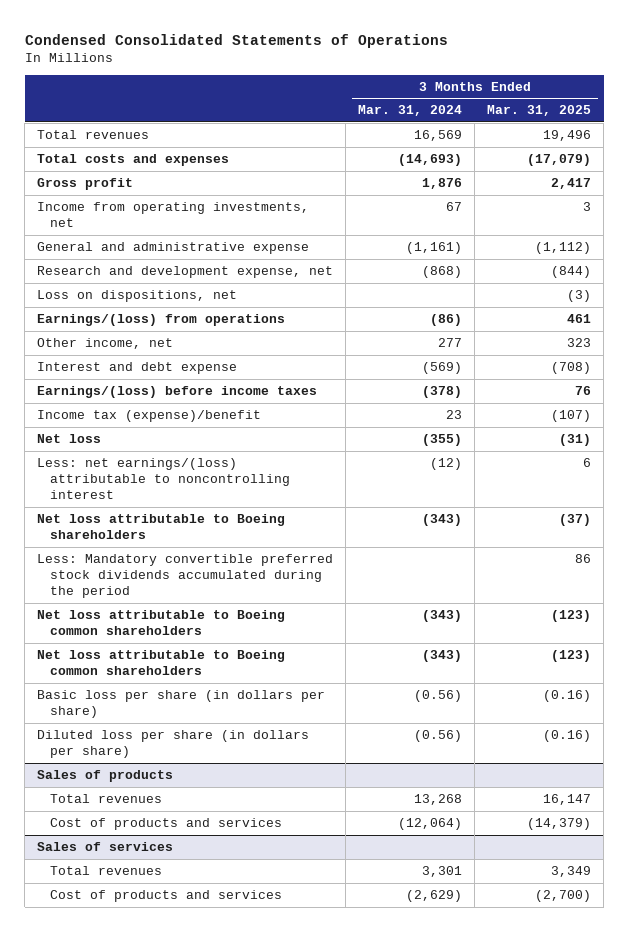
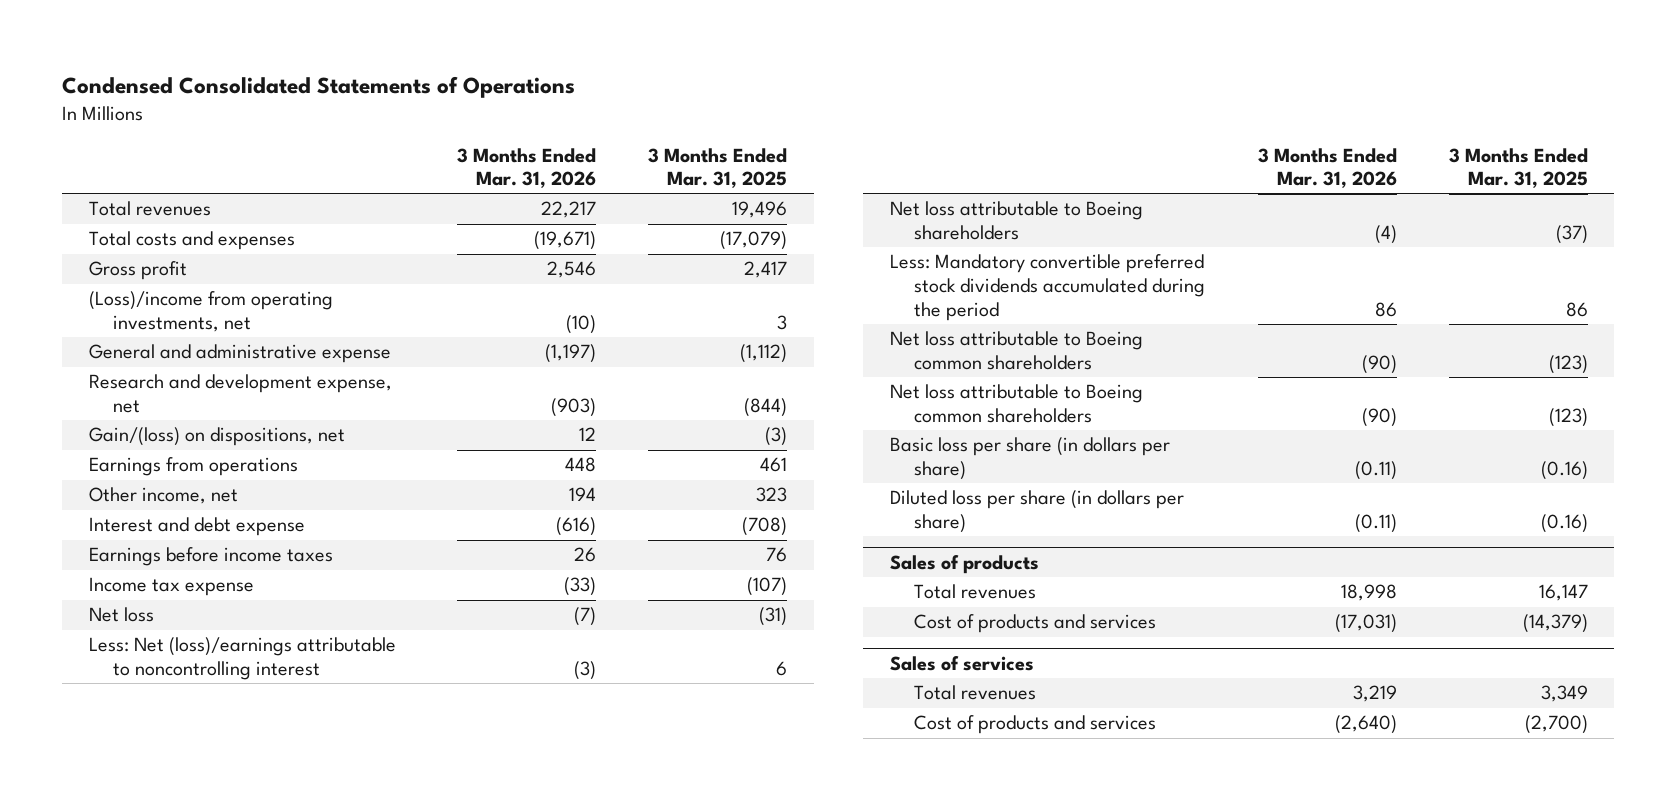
[358,105,463,117] Mar. 31, 2024 -> none
none -> [456,147,596,189] 3 Months Ended Mar. 31, 2026
[37,201,310,228] Income from operating investments, net -> [88,291,333,332] (Loss)/income from operating investments, net
[37,289,238,302] Loss on dispositions, net -> [88,427,345,447] Gain/(loss) on dispositions, net
[37,313,286,326] Earnings/(loss) from operations -> [88,457,298,477] Earnings from operations
[37,385,318,398] Earnings/(loss) before income taxes -> [88,547,333,567] Earnings before income taxes
[37,409,262,422] Income tax (expense)/benefit -> [88,577,254,597] Income tax expense
[37,457,291,500] Less: net earnings/(loss) attributable to noncontrolling interest -> [88,637,396,680] Less: Net (loss)/earnings attributable to noncontrolling interest

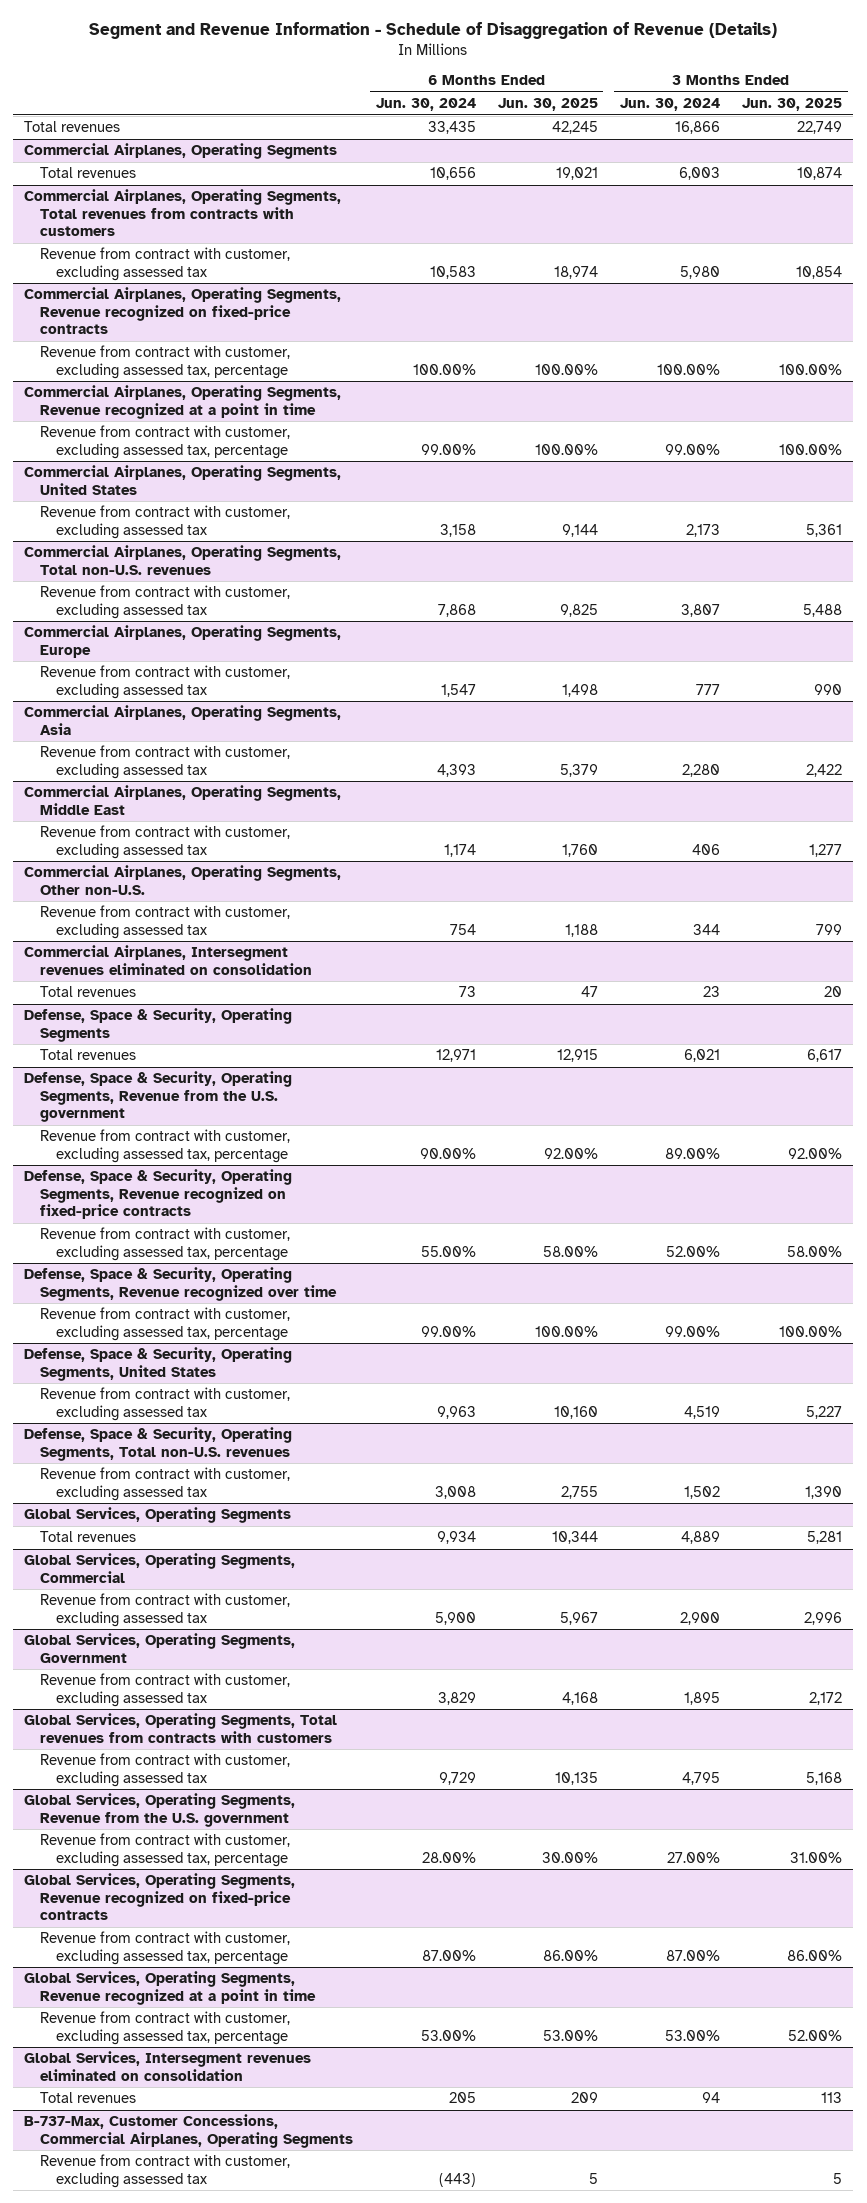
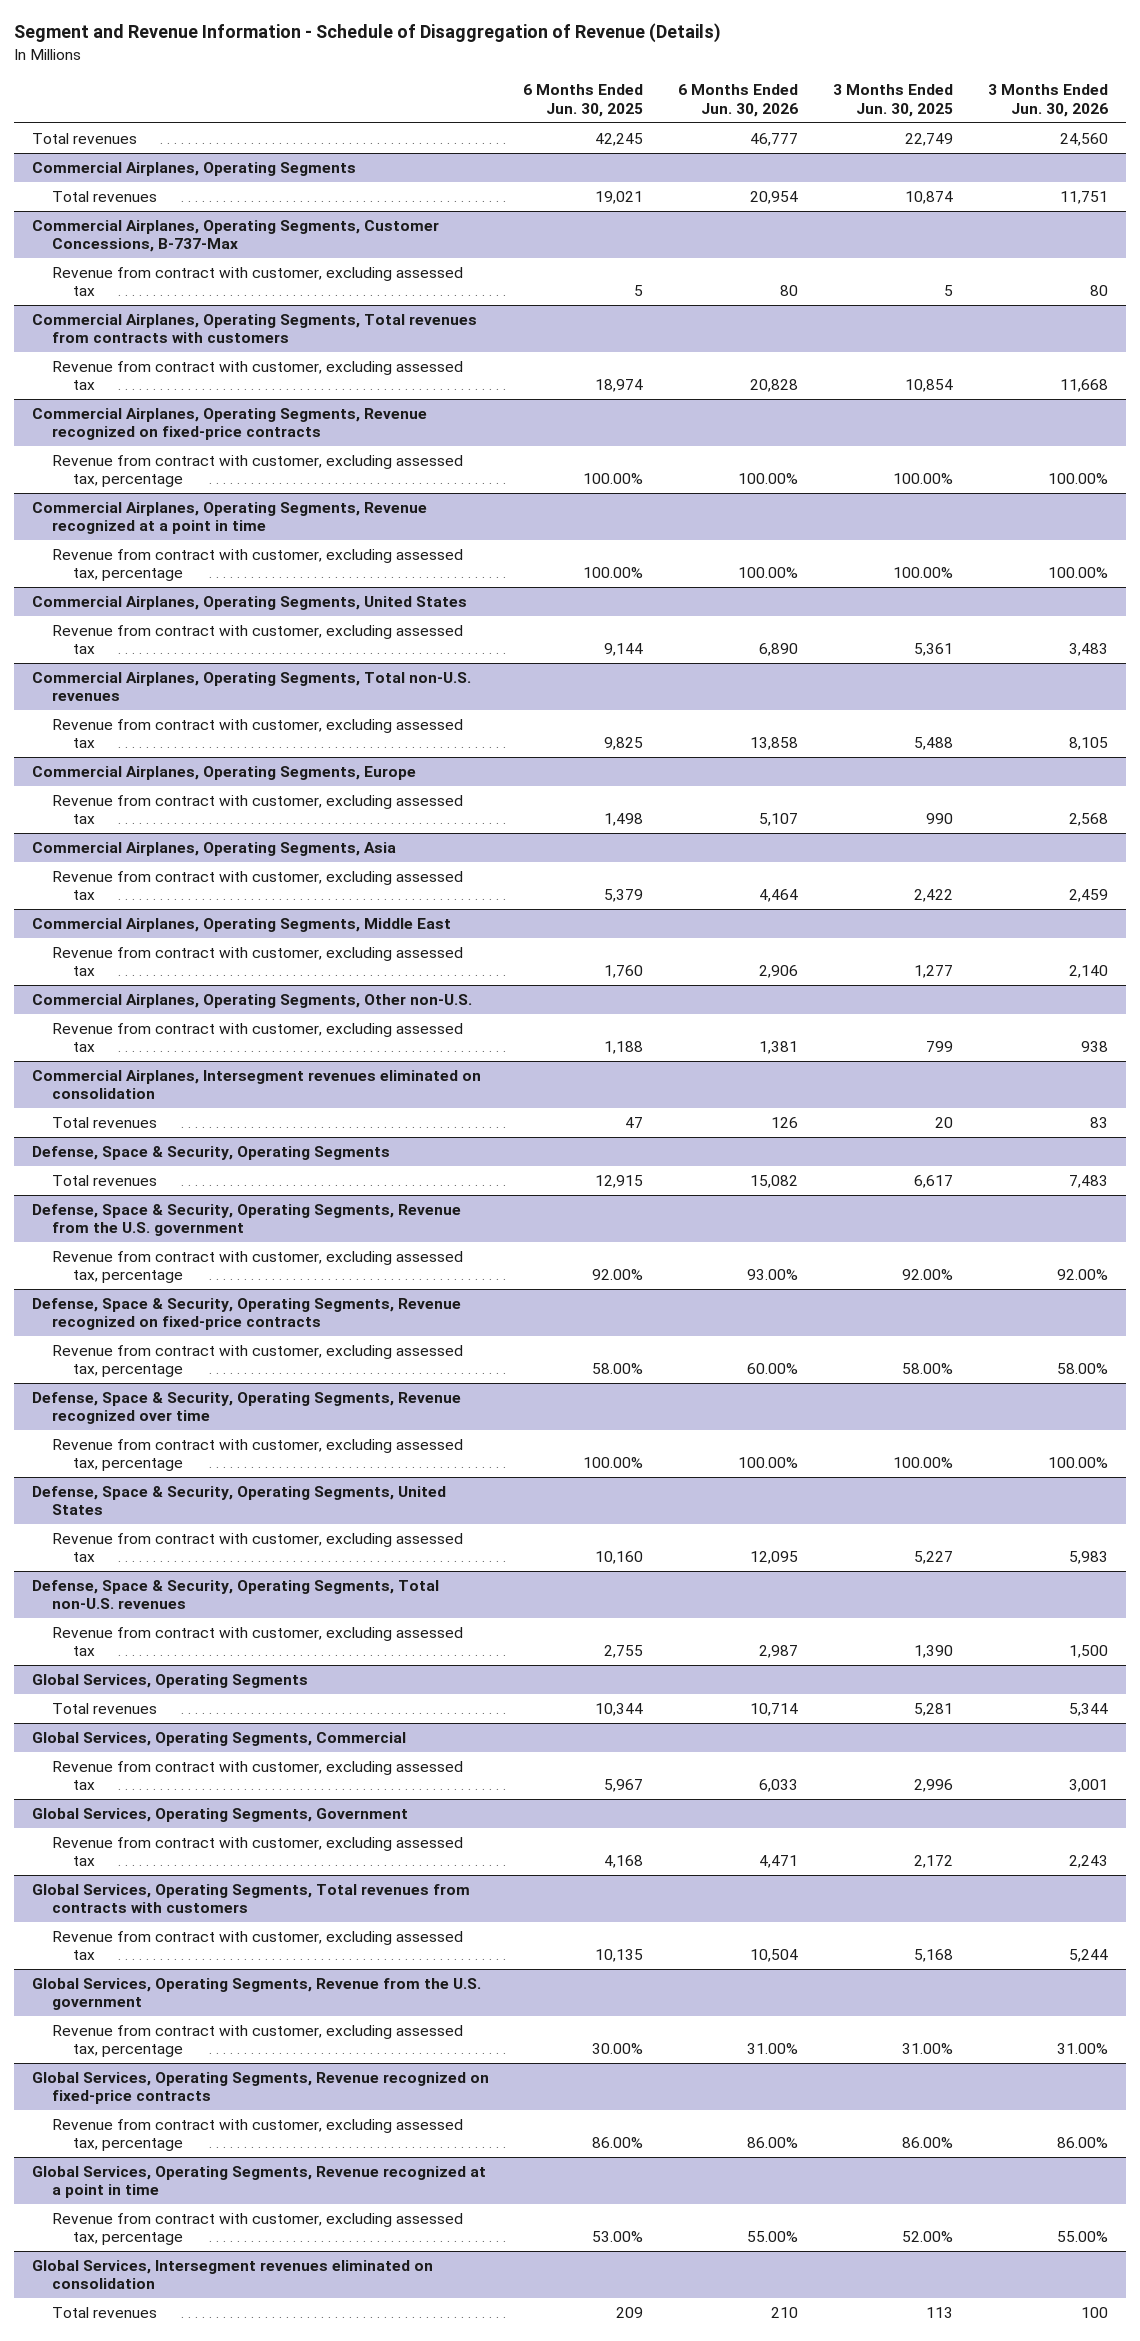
[375,98,476,112] Jun. 30, 2024 -> none
[620,98,721,112] Jun. 30, 2024 -> none
none -> [678,84,799,117] 6 Months Ended Jun. 30, 2026
none -> [988,84,1109,117] 3 Months Ended Jun. 30, 2026
none -> [31,220,439,253] Commercial Airplanes, Operating Segments, Customer Concessions, B-737-Max
none -> [52,267,464,297] Revenue from contract with customer, excluding assessed tax
[24,2114,354,2148] B-737-Max, Customer Concessions, Commercial Airplanes, Operating Segments -> none
[40,2154,291,2188] Revenue from contract with customer, excluding assessed tax -> none

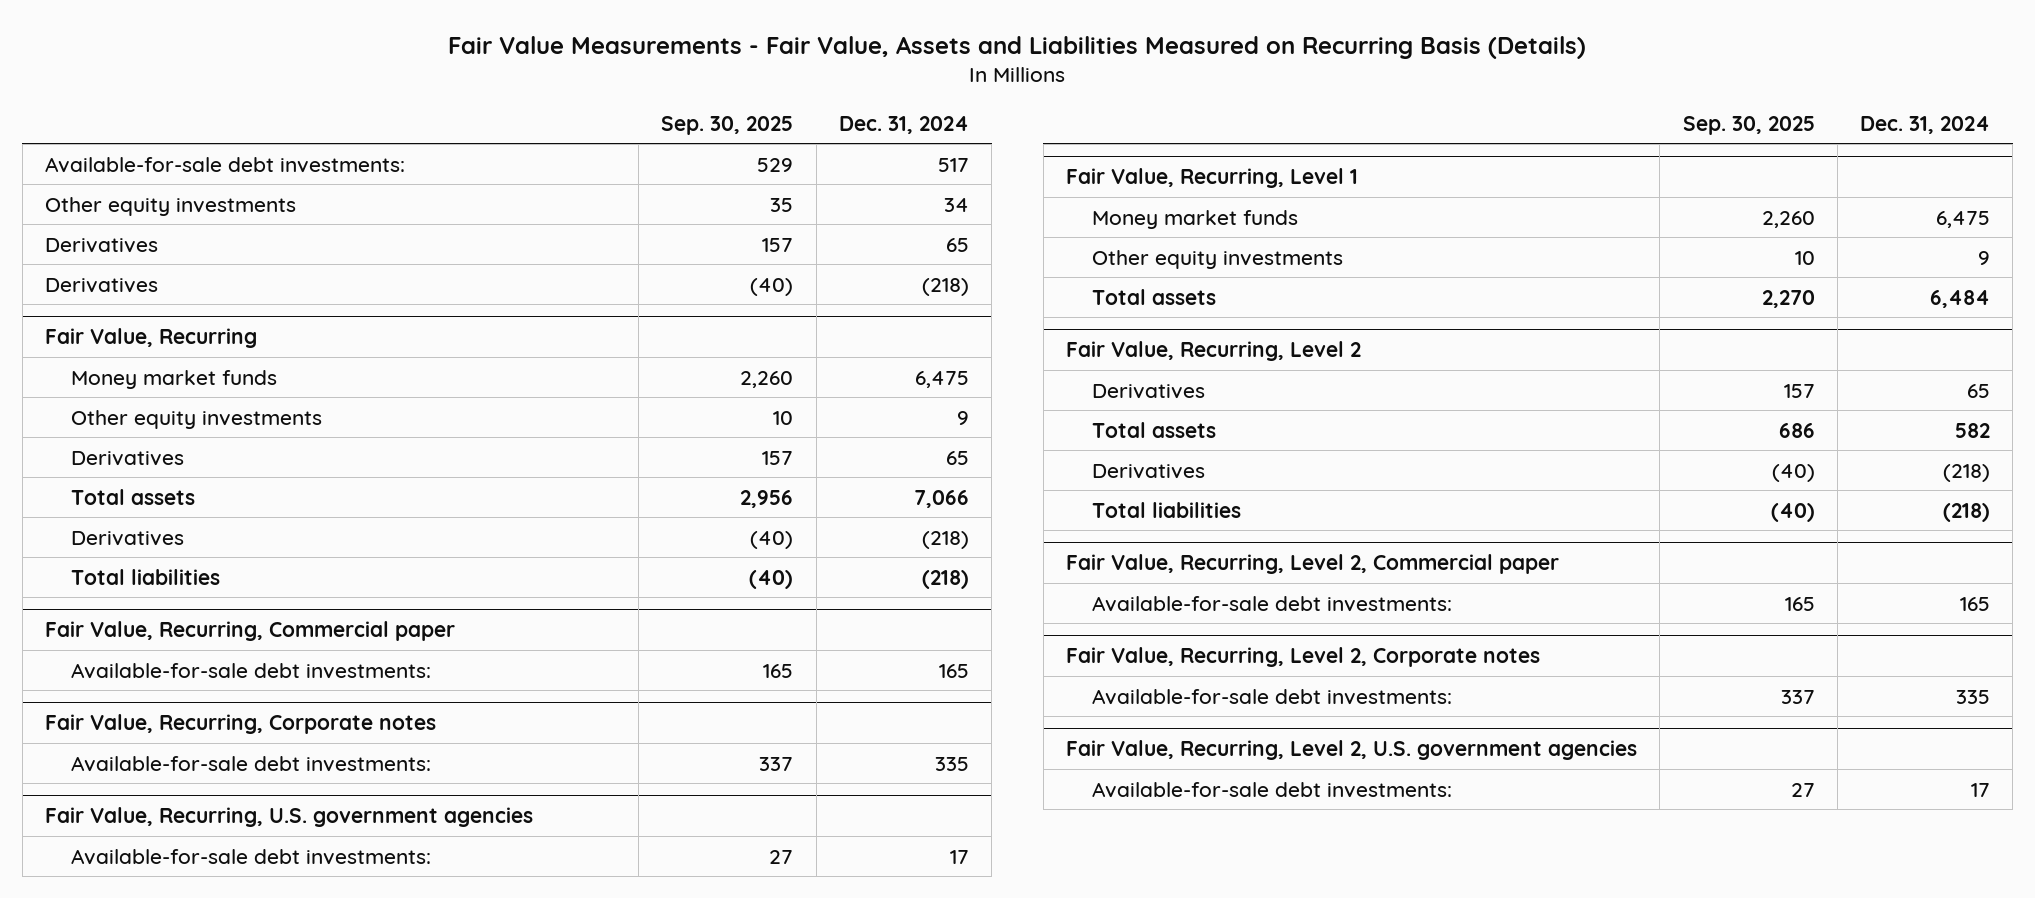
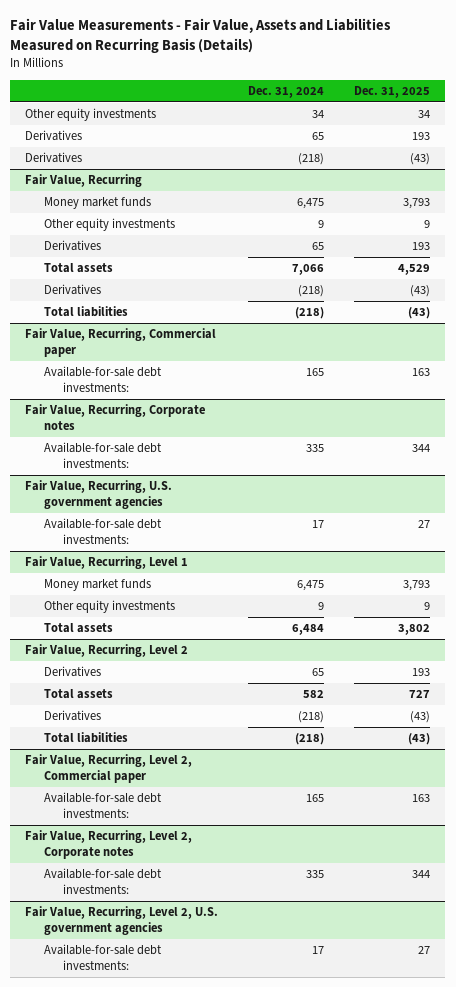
[661,115,794,135] Sep. 30, 2025 -> none
none -> [354,85,431,98] Dec. 31, 2025
[44,156,405,173] Available-for-sale debt investments: -> none

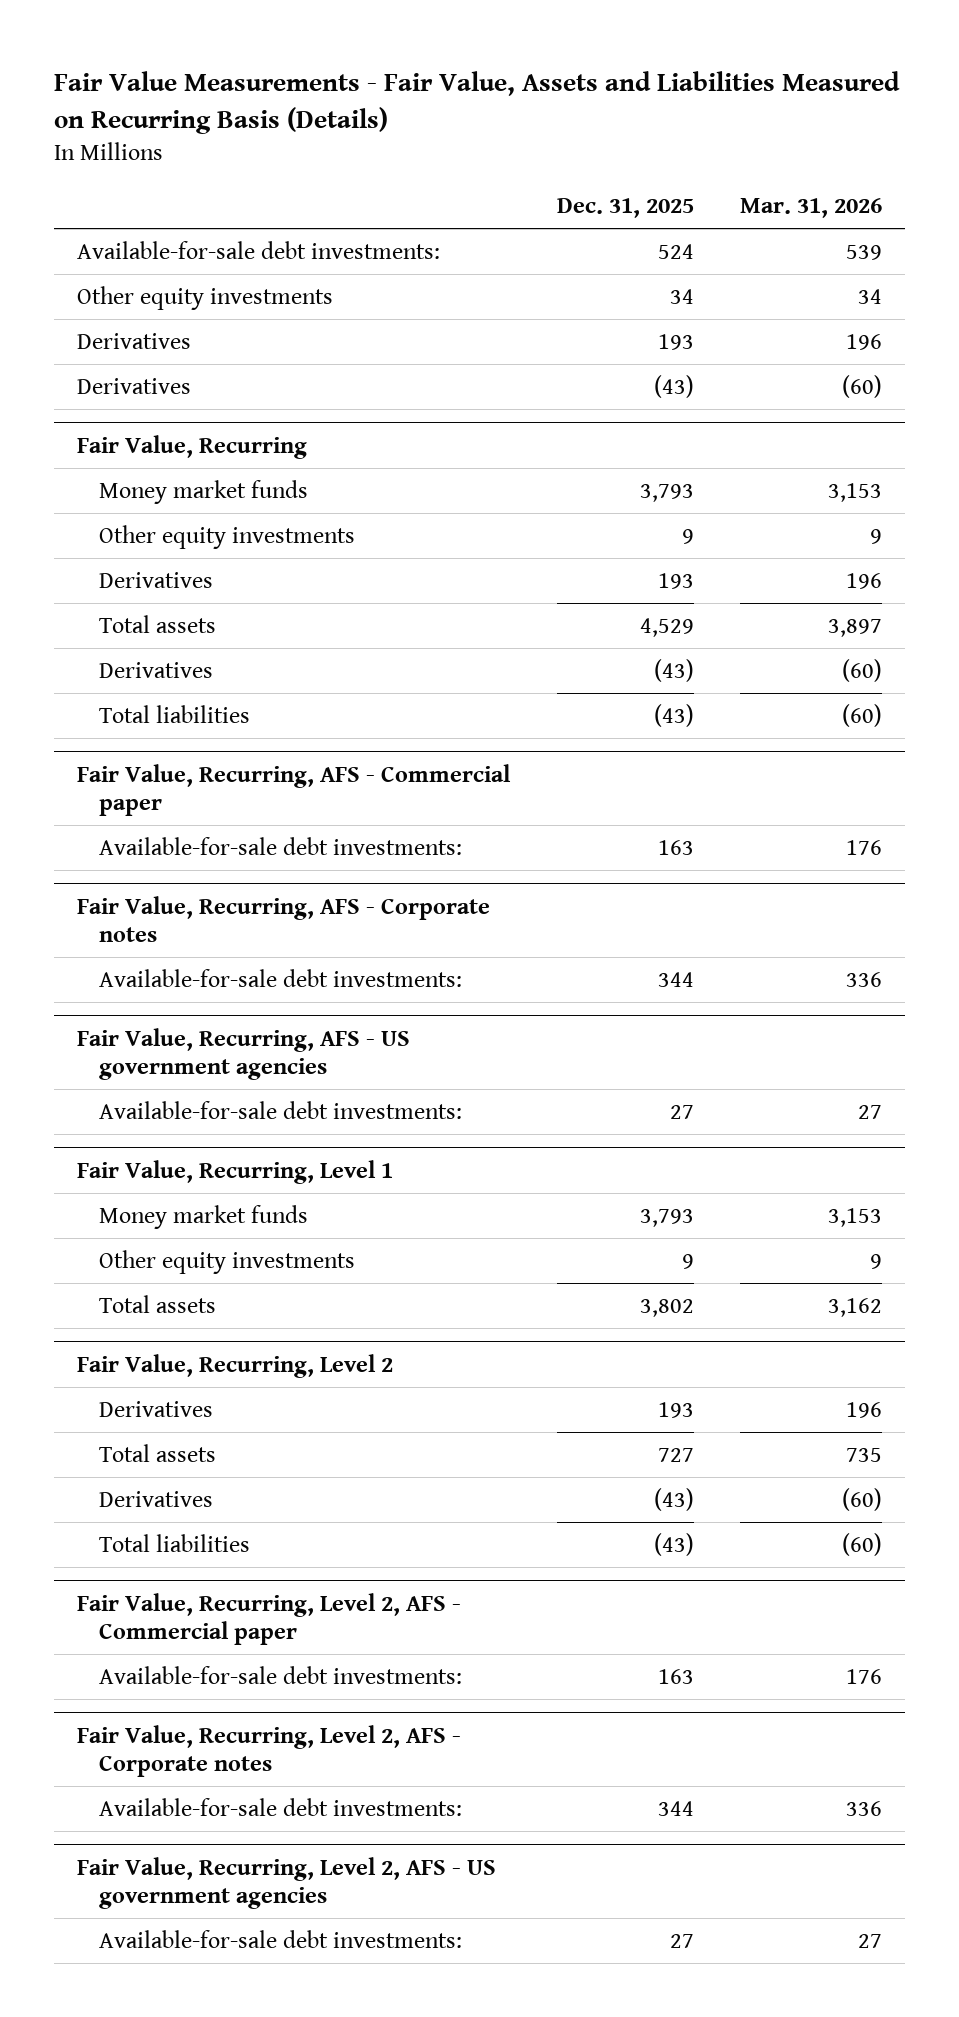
[248,85,325,98] Dec. 31, 2024 -> none
none -> [739,198,882,219] Mar. 31, 2026
none -> [77,240,441,259] Available-for-sale debt investments:
[25,328,217,357] Fair Value, Recurring, Commercial paper -> [77,763,512,816] Fair Value, Recurring, AFS - Commercial paper
[25,404,206,430] Fair Value, Recurring, Corporate notes -> [77,895,491,942] Fair Value, Recurring, AFS - Corporate notes
[25,480,173,509] Fair Value, Recurring, U.S. government agencies -> [77,1027,411,1080] Fair Value, Recurring, AFS - US government agencies
[25,754,193,783] Fair Value, Recurring, Level 2, Commercial paper -> [77,1592,462,1645] Fair Value, Recurring, Level 2, AFS - Commercial paper
[25,830,193,859] Fair Value, Recurring, Level 2, Corporate notes -> [77,1724,462,1777] Fair Value, Recurring, Level 2, AFS - Corporate notes
[25,906,219,935] Fair Value, Recurring, Level 2, U.S. government agencies -> [77,1856,497,1909] Fair Value, Recurring, Level 2, AFS - US government agencies

